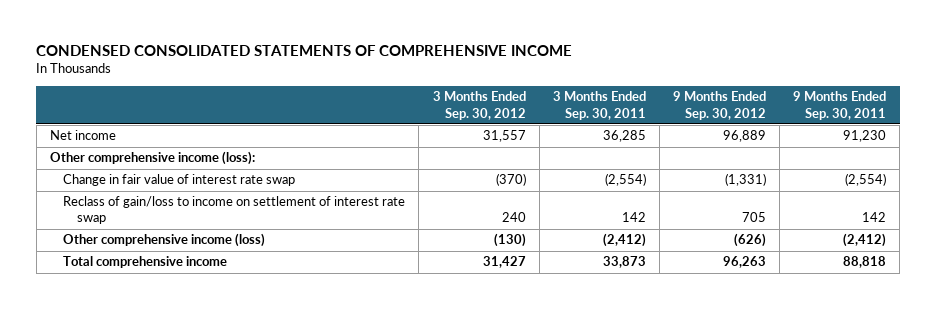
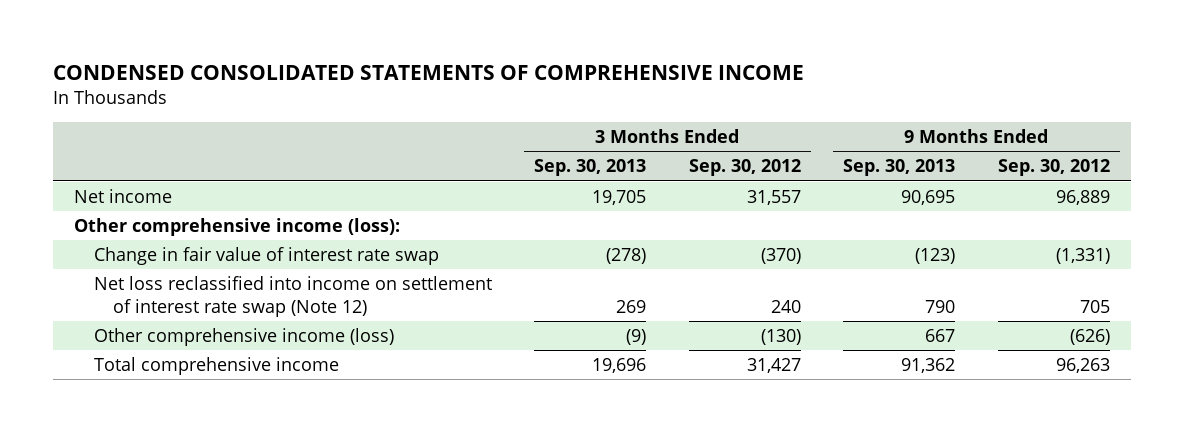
[552,91,646,120] 3 Months Ended Sep. 30, 2011 -> none
[792,91,886,120] 9 Months Ended Sep. 30, 2011 -> none
none -> [534,159,647,177] Sep. 30, 2013
none -> [843,159,956,177] Sep. 30, 2013
[63,196,406,225] Reclass of gain/loss to income on settlement of interest rate swap -> [93,275,492,317] Net loss reclassified into income on settlement of interest rate swap (Note 12)

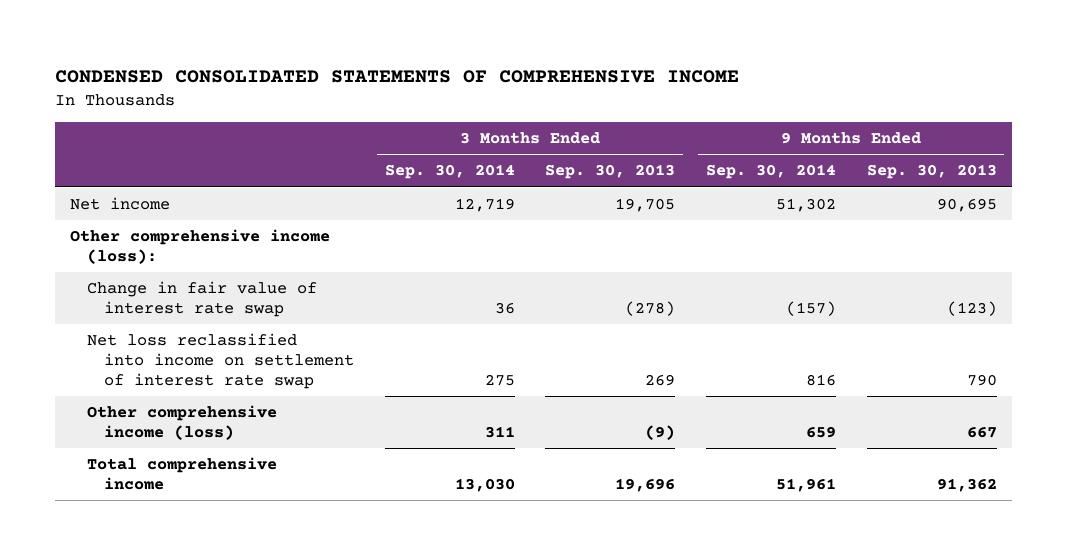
[688,159,801,177] Sep. 30, 2012 -> none
[997,159,1110,177] Sep. 30, 2012 -> none
none -> [384,164,515,180] Sep. 30, 2014
none -> [706,164,837,180] Sep. 30, 2014
[93,275,492,317] Net loss reclassified into income on settlement of interest rate swap (Note 12) -> [87,333,354,390] Net loss reclassified into income on settlement of interest rate swap

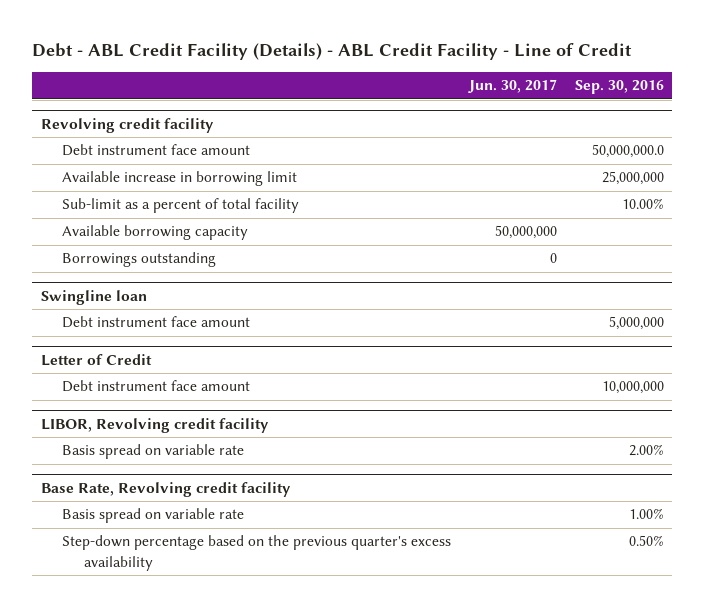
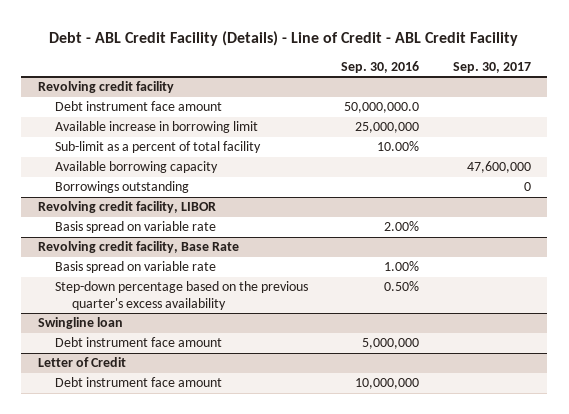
[32,43,633,61] Debt - ABL Credit Facility (Details) - ABL Credit Facility - Line of Credit -> [49,30,519,46] Debt - ABL Credit Facility (Details) - Line of Credit - ABL Credit Facility
[468,79,558,94] Jun. 30, 2017 -> none
none -> [452,61,531,73] Sep. 30, 2017
none -> [38,201,217,214] Revolving credit facility, LIBOR
none -> [55,221,217,234] Basis spread on variable rate
none -> [38,241,240,254] Revolving credit facility, Base Rate
none -> [55,261,217,274] Basis spread on variable rate
none -> [55,281,309,310] Step-down percentage based on the previous quarter's excess availability
[40,417,269,433] LIBOR, Revolving credit facility -> none
[62,444,245,460] Basis spread on variable rate -> none
[40,481,291,497] Base Rate, Revolving credit facility -> none
[62,508,245,524] Basis spread on variable rate -> none
[62,535,452,571] Step-down percentage based on the previous quarter's excess availability -> none

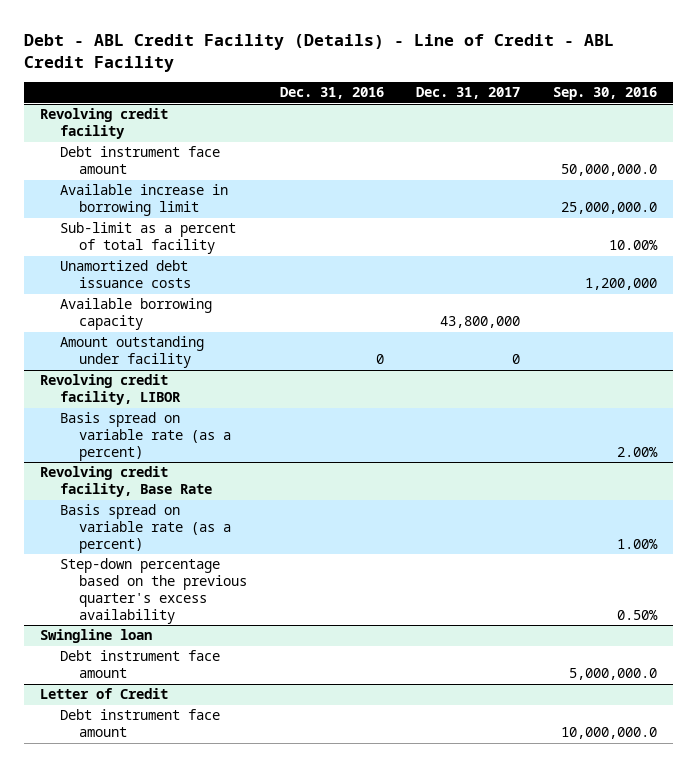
[452,61,531,73] Sep. 30, 2017 -> none
none -> [279,87,384,100] Dec. 31, 2016
none -> [416,87,521,100] Dec. 31, 2017
[355,122,420,134] 25,000,000 -> [560,202,657,215] 25,000,000.0
none -> [59,260,192,289] Unamortized debt issuance costs
[55,181,190,194] Borrowings outstanding -> [59,336,204,369] Amount outstanding under facility
[55,221,217,234] Basis spread on variable rate -> [59,412,232,461] Basis spread on variable rate (as a percent)
[55,261,217,274] Basis spread on variable rate -> [59,504,232,553] Basis spread on variable rate (as a percent)
[362,338,420,350] 5,000,000 -> [568,668,657,681] 5,000,000.0
[355,378,420,390] 10,000,000 -> [560,727,657,740] 10,000,000.0

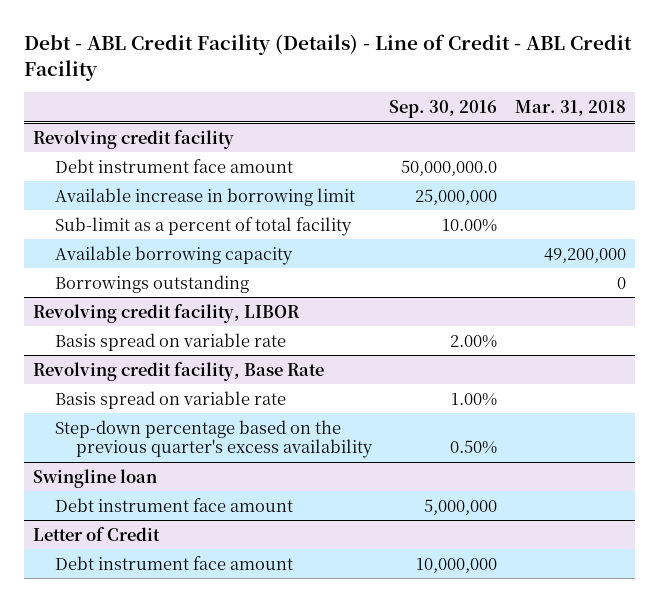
[279,87,384,100] Dec. 31, 2016 -> none
[416,87,521,100] Dec. 31, 2017 -> none
none -> [515,99,627,116] Mar. 31, 2018
[560,202,657,215] 25,000,000.0 -> [415,188,498,205] 25,000,000
[59,260,192,289] Unamortized debt issuance costs -> none
[59,336,204,369] Amount outstanding under facility -> [54,274,249,293] Borrowings outstanding
[59,412,232,461] Basis spread on variable rate (as a percent) -> [54,332,286,351] Basis spread on variable rate
[59,504,232,553] Basis spread on variable rate (as a percent) -> [54,390,286,409] Basis spread on variable rate
[568,668,657,681] 5,000,000.0 -> [424,498,498,515] 5,000,000
[560,727,657,740] 10,000,000.0 -> [416,557,498,573] 10,000,000

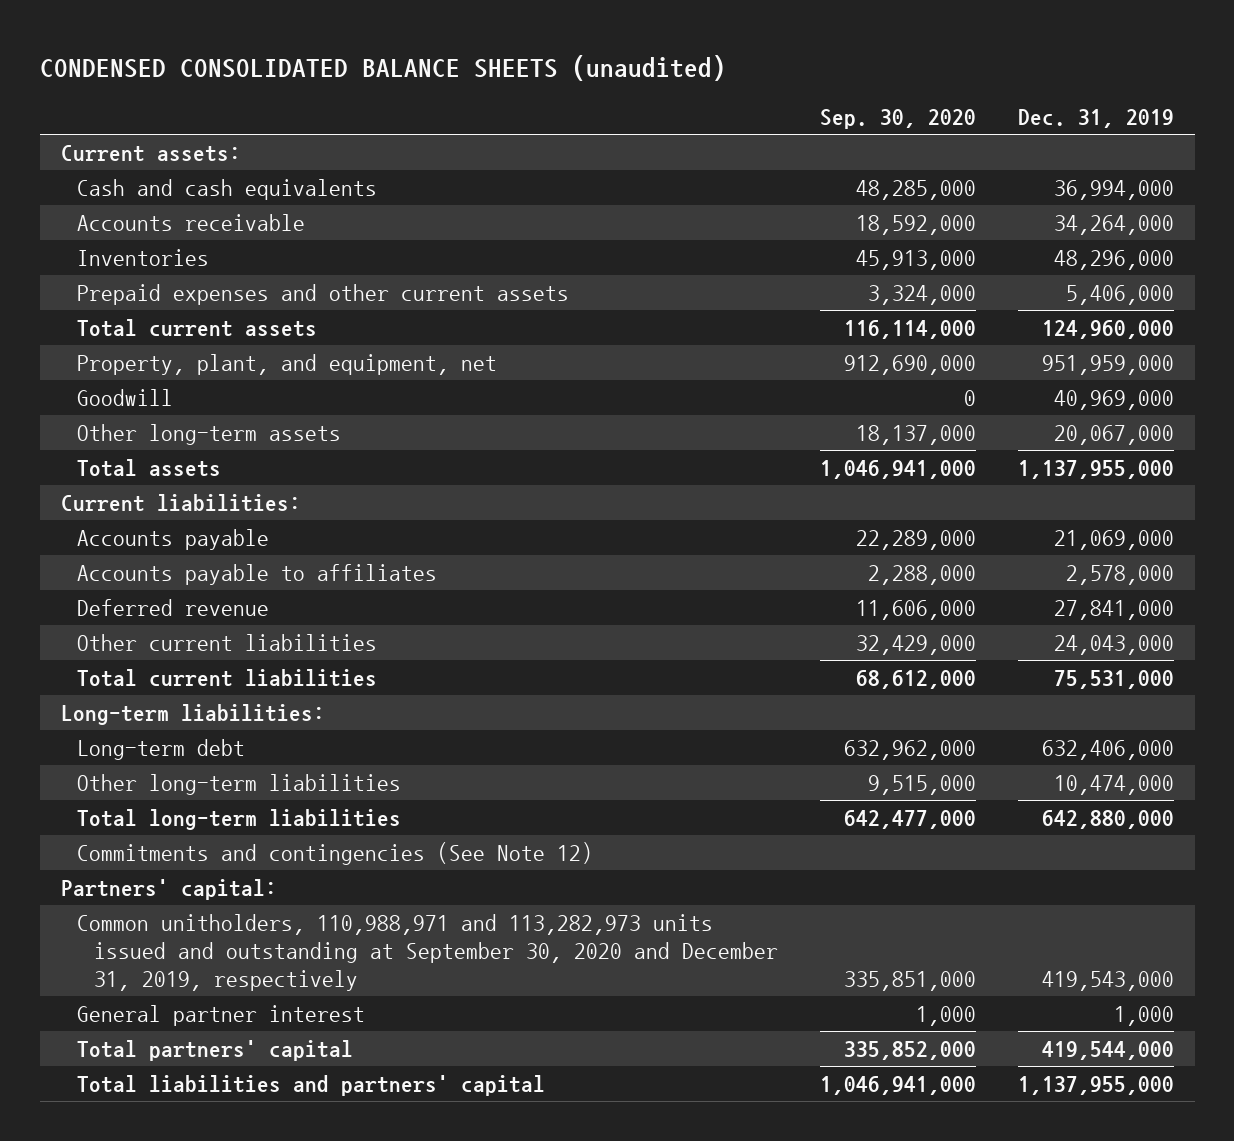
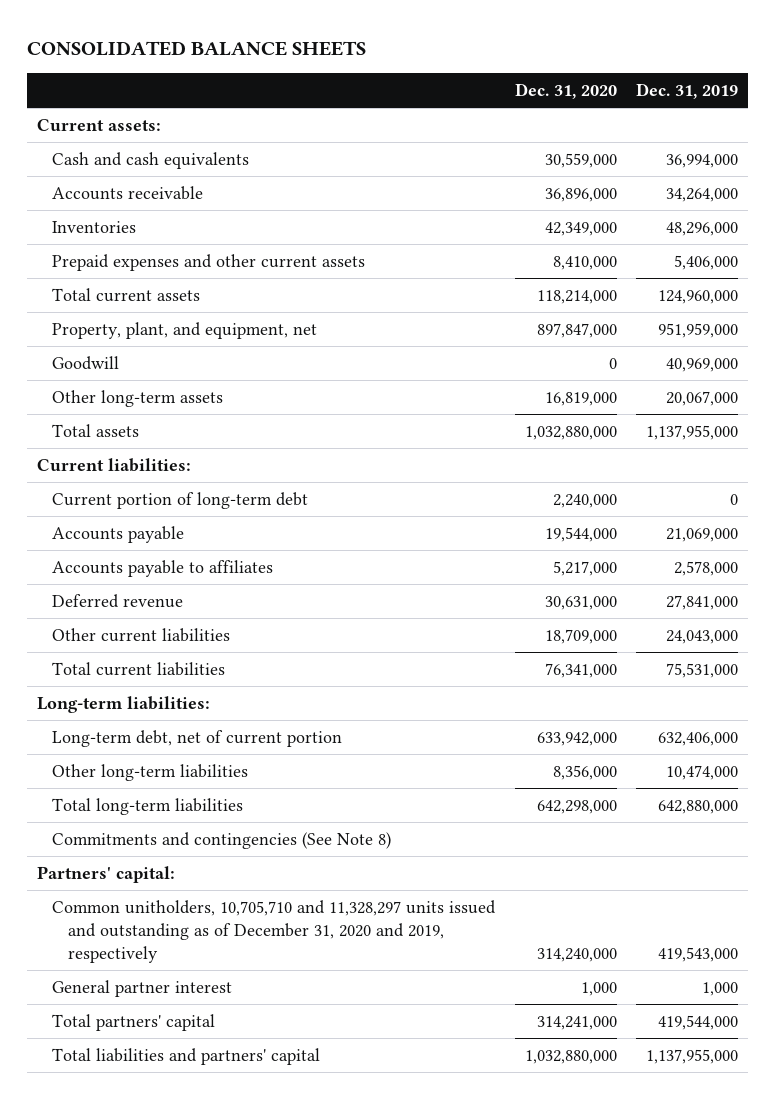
[39,54,726,81] CONDENSED CONSOLIDATED BALANCE SHEETS (unaudited) -> [27,41,367,57] CONSOLIDATED BALANCE SHEETS
[820,108,977,129] Sep. 30, 2020 -> none
none -> [514,82,617,99] Dec. 31, 2020
none -> [52,491,309,509] Current portion of long-term debt
[77,739,246,761] Long-term debt -> [52,729,343,747] Long-term debt, net of current portion
[77,842,594,866] Commitments and contingencies (See Note 12) -> [52,831,392,849] Commitments and contingencies (See Note 8)
[77,914,779,991] Common unitholders, 110,988,971 and 113,282,973 units issued and outstanding at September 30, 2020 and December 31, 2019, respectively -> [52,899,497,963] Common unitholders, 10,705,710 and 11,328,297 units issued and outstanding as of December 31, 2020 and 2019, respectively

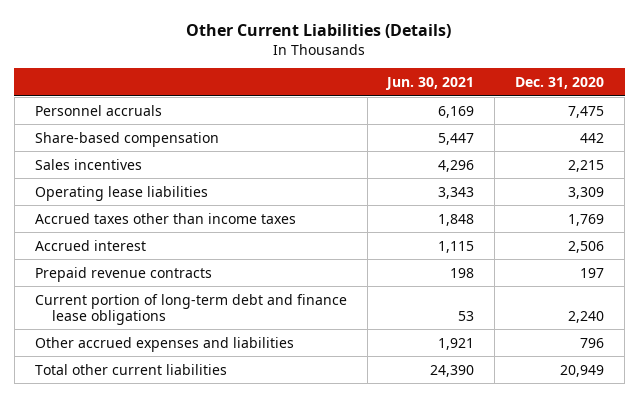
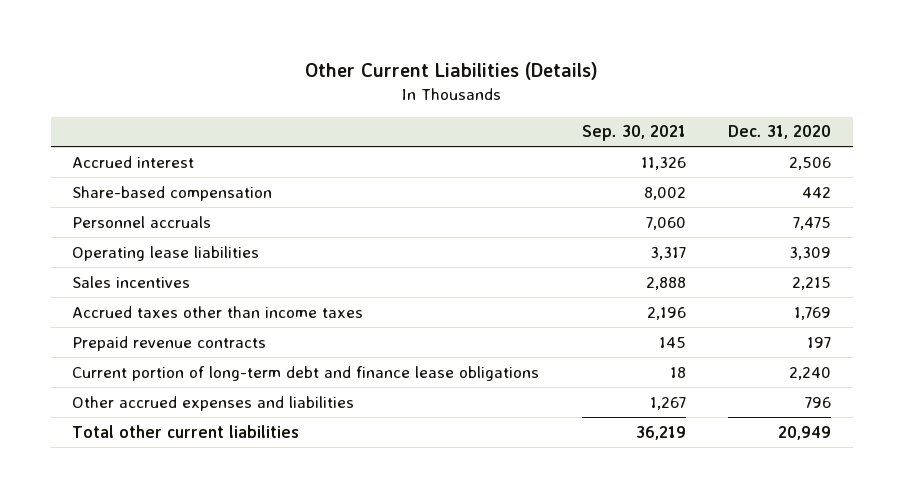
[385,77,475,91] Jun. 30, 2021 -> none
none -> [581,125,686,142] Sep. 30, 2021
[34,239,146,251] Accrued interest -> [72,155,195,168] Accrued interest
[34,104,162,116] Personnel accruals -> [72,215,212,228] Personnel accruals
[34,158,142,170] Sales incentives -> [72,275,191,288] Sales incentives

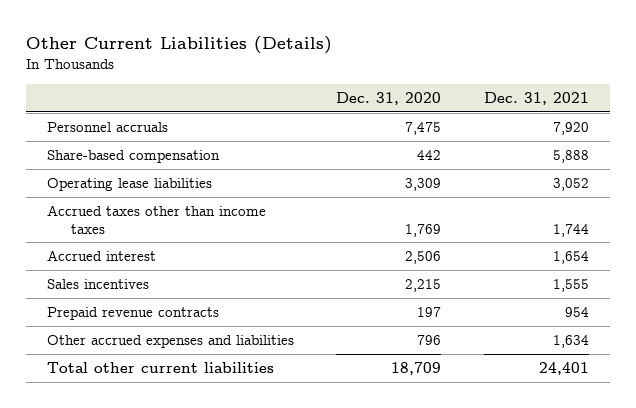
[581,125,686,142] Sep. 30, 2021 -> none
none -> [483,91,589,105] Dec. 31, 2021
[72,185,273,201] Share-based compensation -> [47,150,221,164] Share-based compensation
[72,155,195,168] Accrued interest -> [47,250,157,262] Accrued interest
[72,275,191,288] Sales incentives -> [47,279,150,290] Sales incentives
[72,365,540,381] Current portion of long-term debt and finance lease obligations -> none
[778,425,832,440] 20,949 -> [391,362,442,376] 18,709

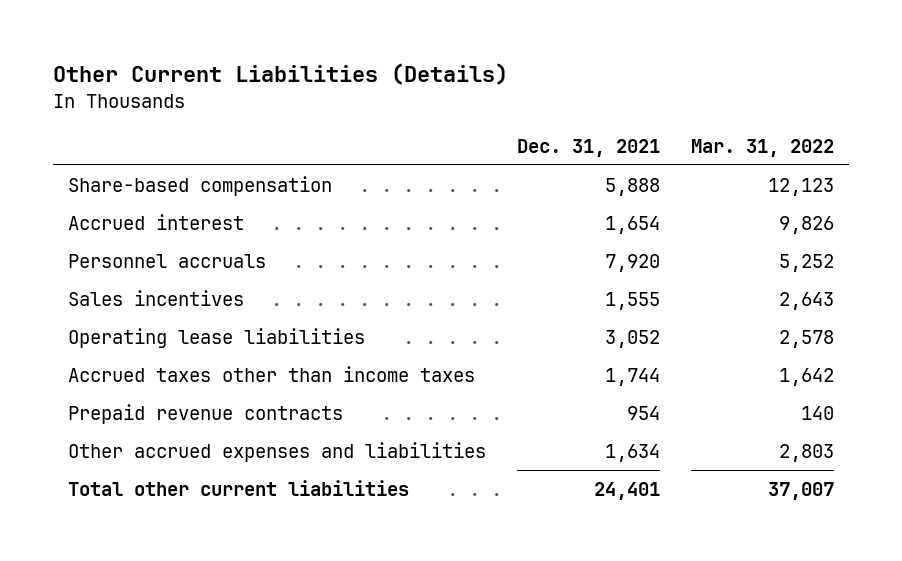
[336,91,442,105] Dec. 31, 2020 -> none
none -> [690,138,834,157] Mar. 31, 2022
[47,122,169,133] Personnel accruals -> [68,253,267,268] Personnel accruals
[47,178,213,192] Operating lease liabilities -> [68,327,366,348] Operating lease liabilities
[47,205,267,234] Accrued taxes other than income taxes -> [68,365,476,382] Accrued taxes other than income taxes

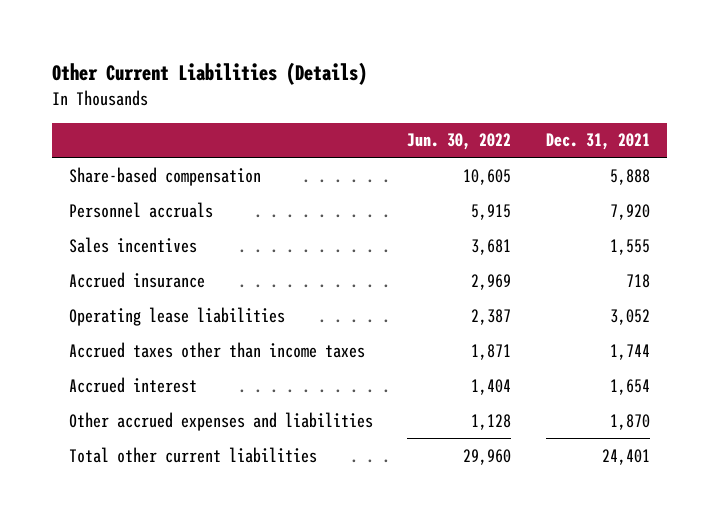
[690,138,834,157] Mar. 31, 2022 -> none
none -> [407,133,512,151] Jun. 30, 2022
none -> [69,271,206,288] Accrued insurance
[68,403,344,424] Prepaid revenue contracts -> none
[68,213,245,230] Accrued interest -> [69,376,198,393] Accrued interest
[604,443,660,462] 1,634 -> [609,413,650,430] 1,870

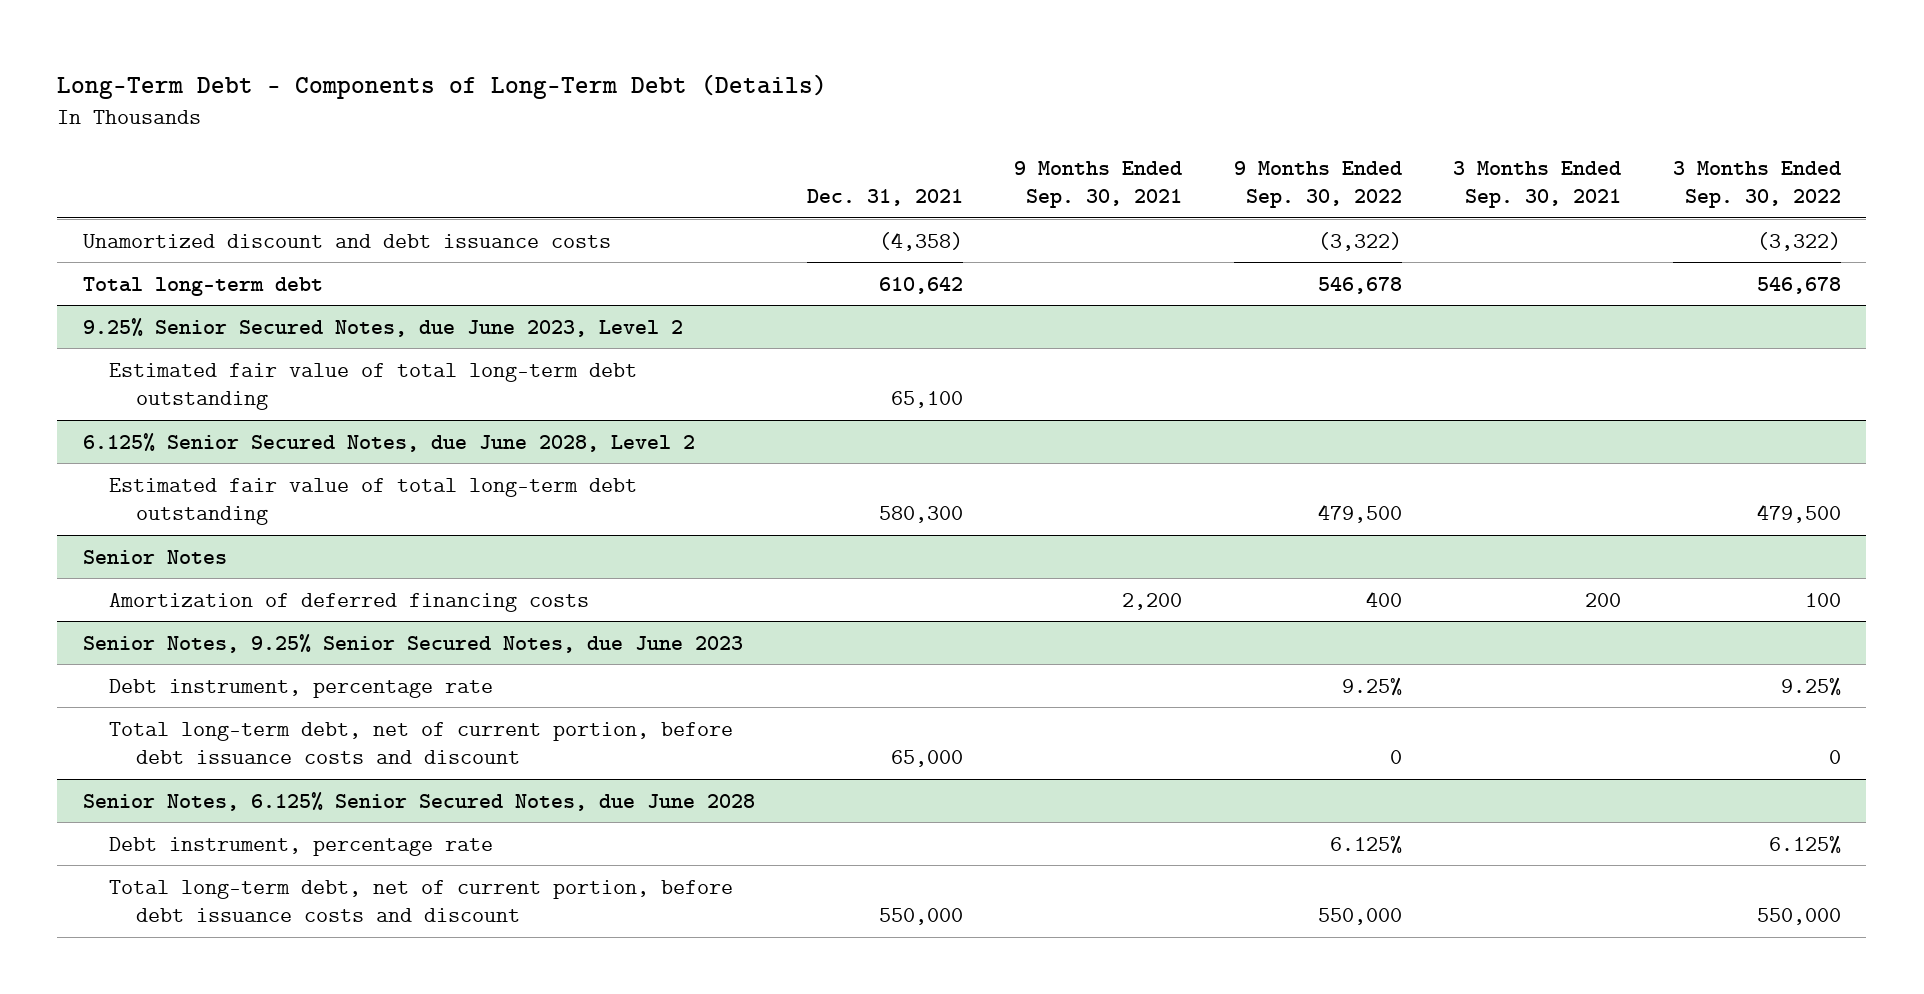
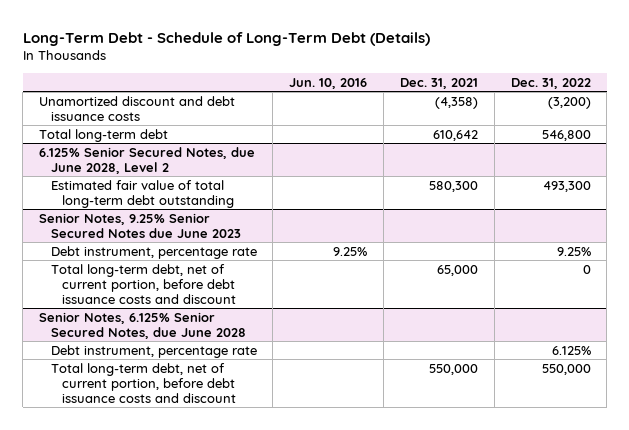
[57,73,828,99] Long-Term Debt - Components of Long-Term Debt (Details) -> [22,31,430,46] Long-Term Debt - Schedule of Long-Term Debt (Details)
[1014,160,1183,209] 9 Months Ended Sep. 30, 2021 -> none
[1233,160,1402,209] 9 Months Ended Sep. 30, 2022 -> none
[1453,160,1622,209] 3 Months Ended Sep. 30, 2021 -> none
[1672,160,1841,209] 3 Months Ended Sep. 30, 2022 -> none
none -> [289,77,368,89] Jun. 10, 2016
none -> [510,77,591,89] Dec. 31, 2022
[83,317,684,337] 9.25% Senior Secured Notes, due June 2023, Level 2 -> none
[109,362,638,410] Estimated fair value of total long-term debt outstanding -> none
[83,549,228,564] Senior Notes -> none
[109,592,590,612] Amortization of deferred financing costs -> none
[83,633,744,653] Senior Notes, 9.25% Senior Secured Notes, due June 2023 -> [38,212,241,238] Senior Notes, 9.25% Senior Secured Notes due June 2023

